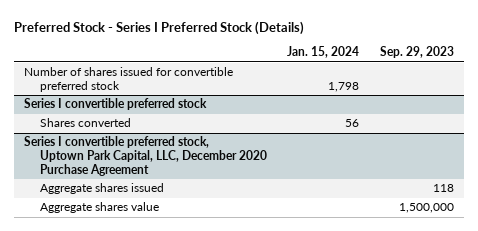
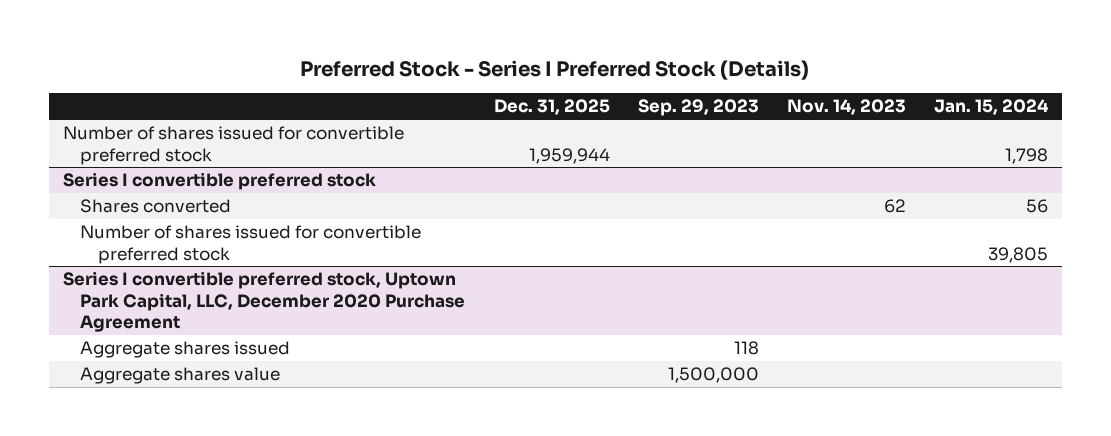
none -> [493,99,610,116] Dec. 31, 2025
none -> [786,99,906,116] Nov. 14, 2023
none -> [80,225,422,264] Number of shares issued for convertible preferred stock

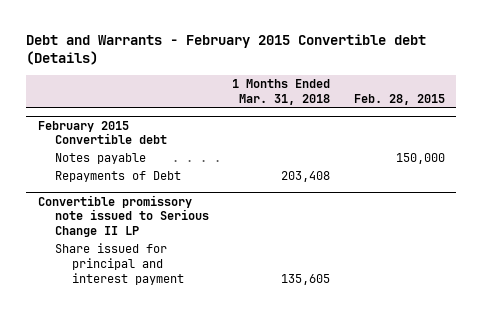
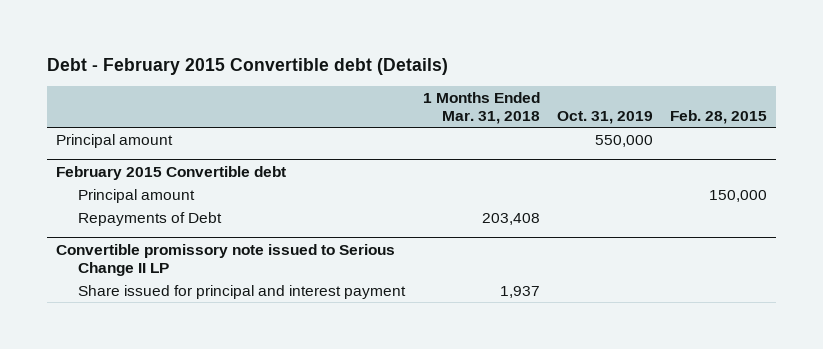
[26,33,427,66] Debt and Warrants - February 2015 Convertible debt (Details) -> [47,57,449,75] Debt - February 2015 Convertible debt (Details)
none -> [556,110,653,124] Oct. 31, 2019
none -> [55,133,173,148] Principal amount
[55,153,147,165] Notes payable -> [78,188,196,203] Principal amount
[281,273,331,285] 135,605 -> [499,285,540,298] 1,937

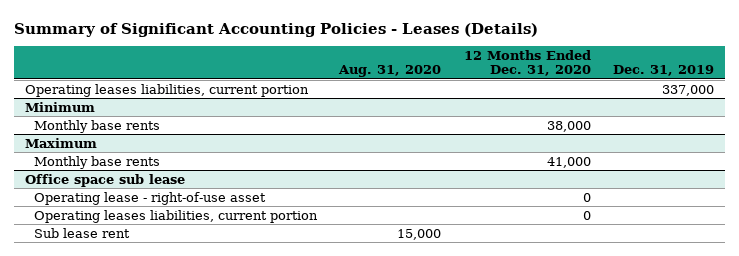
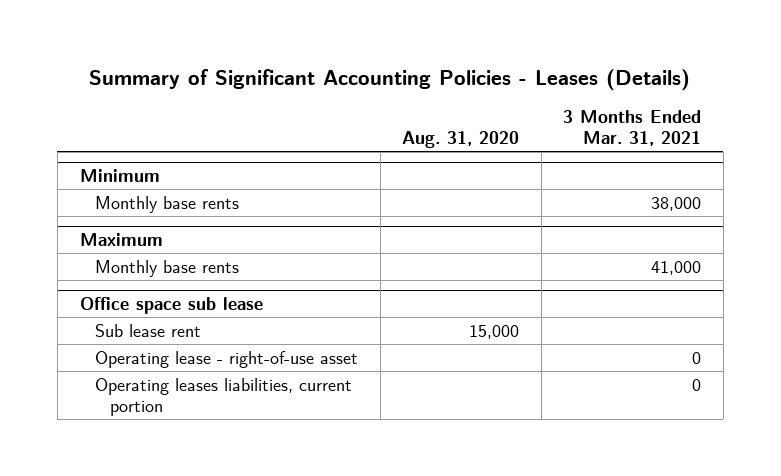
[463,49,591,77] 12 Months Ended Dec. 31, 2020 -> none
[612,65,714,77] Dec. 31, 2019 -> none
none -> [563,109,702,146] 3 Months Ended Mar. 31, 2021
[25,83,310,97] Operating leases liabilities, current portion -> none
[34,227,131,238] Sub lease rent -> [94,323,201,337] Sub lease rent

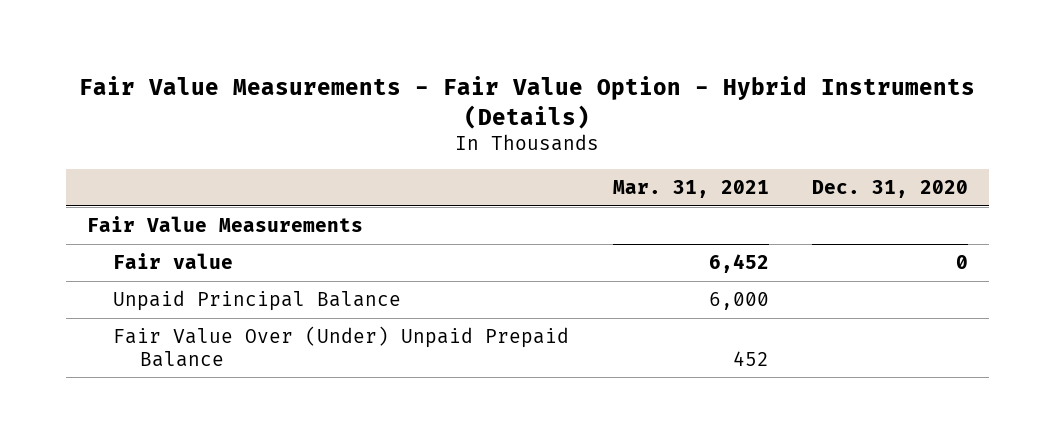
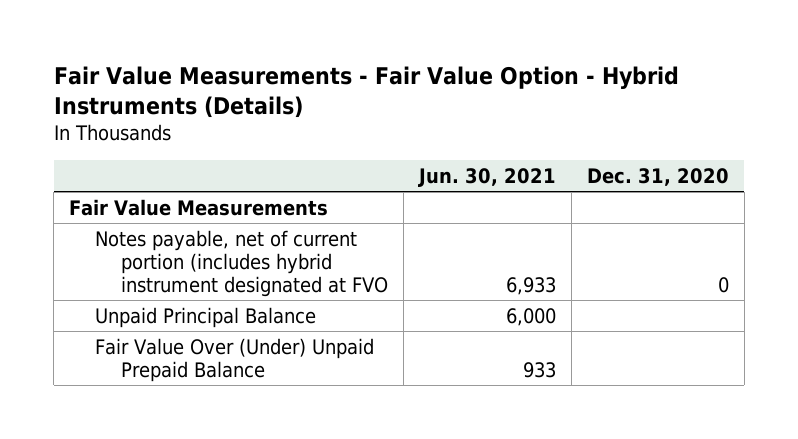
[612,179,769,198] Mar. 31, 2021 -> none
none -> [417,167,556,187] Jun. 30, 2021
[113,252,234,269] Fair value -> [94,229,388,297] Notes payable, net of current portion (includes hybrid instrument designated at FVO

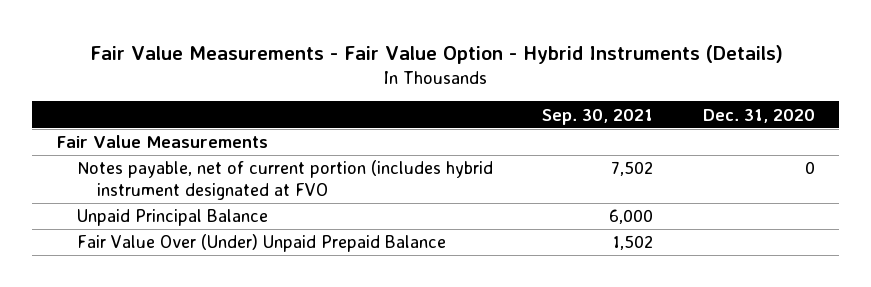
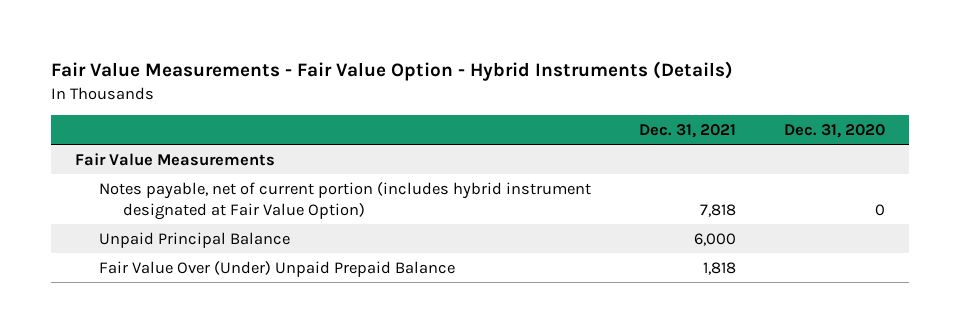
[542,108,654,125] Sep. 30, 2021 -> none
none -> [638,124,736,139] Dec. 31, 2021
[76,160,493,201] Notes payable, net of current portion (includes hybrid instrument designated at FVO -> [98,181,591,221] Notes payable, net of current portion (includes hybrid instrument designated at Fair Value Option)

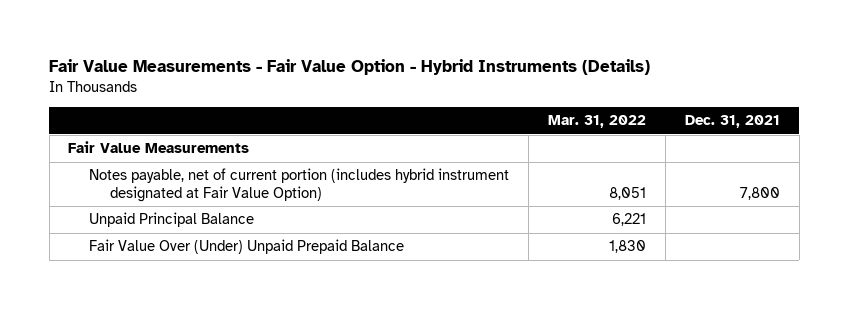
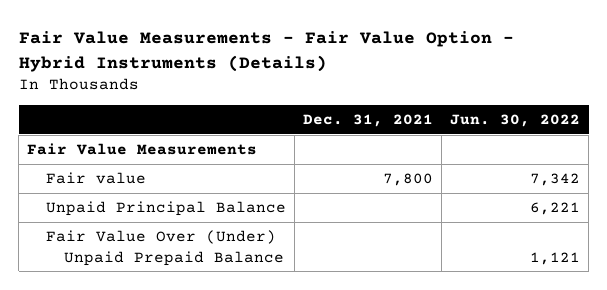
[547,115,646,129] Mar. 31, 2022 -> none
none -> [449,113,580,127] Jun. 30, 2022
[89,168,510,202] Notes payable, net of current portion (includes hybrid instrument designated at Fair Value Option) -> [45,172,146,185] Fair value

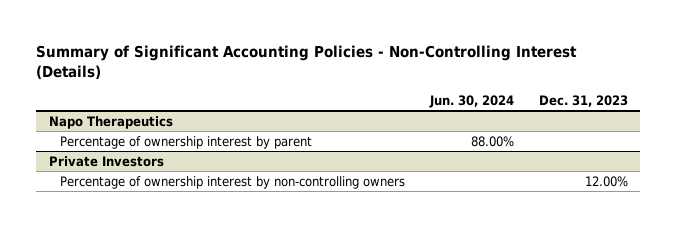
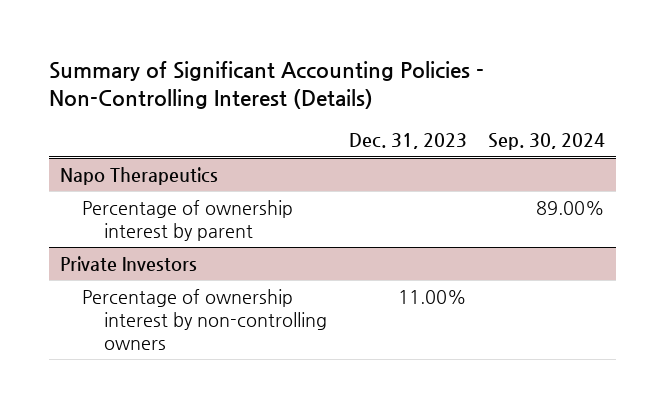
[428,94,514,108] Jun. 30, 2024 -> none
none -> [488,133,606,151] Sep. 30, 2024
[584,175,628,187] 12.00% -> [397,290,467,305] 11.00%

